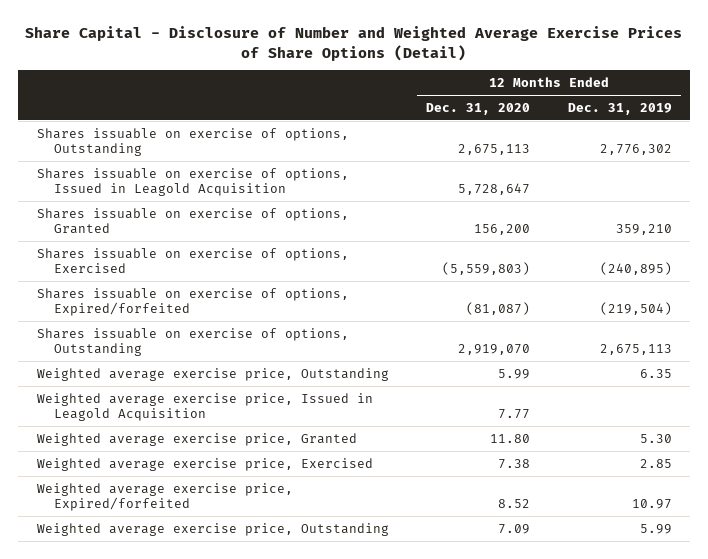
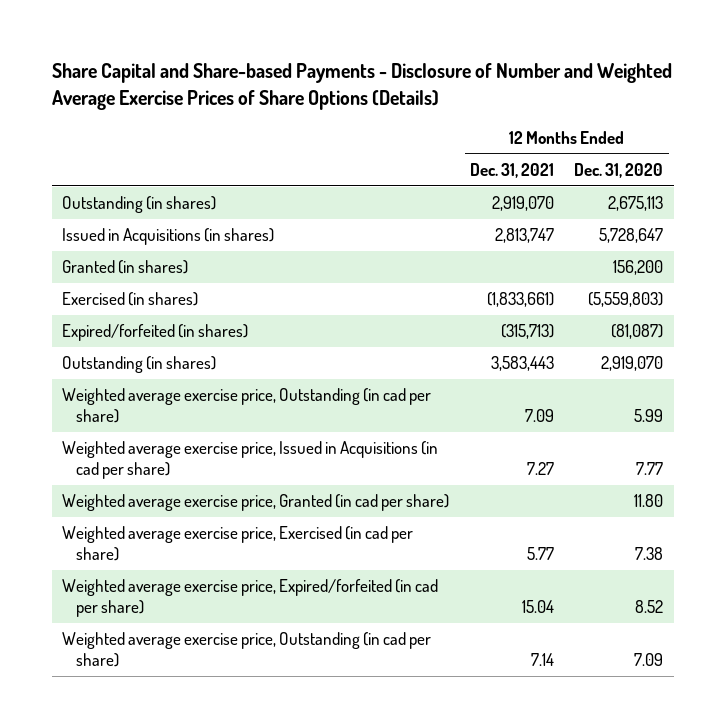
[25,25,683,61] Share Capital - Disclosure of Number and Weighted Average Exercise Prices of Share Options (Detail) -> [51,63,672,110] Share Capital and Share-based Payments - Disclosure of Number and Weighted Average Exercise Prices of Share Options (Details)
[567,102,672,115] Dec. 31, 2019 -> none
none -> [469,162,554,178] Dec. 31, 2021
[36,127,349,156] Shares issuable on exercise of options, Outstanding -> [62,196,217,214] Outstanding (in shares)
[36,167,349,196] Shares issuable on exercise of options, Issued in Leagold Acquisition -> [62,228,275,246] Issued in Acquisitions (in shares)
[36,207,349,234] Shares issuable on exercise of options, Granted -> [62,260,189,275] Granted (in shares)
[36,247,349,273] Shares issuable on exercise of options, Exercised -> [62,292,199,307] Exercised (in shares)
[36,287,349,316] Shares issuable on exercise of options, Expired/forfeited -> [62,324,249,342] Expired/forfeited (in shares)
[36,327,349,356] Shares issuable on exercise of options, Outstanding -> [62,356,217,374] Outstanding (in shares)
[36,367,389,381] Weighted average exercise price, Outstanding -> [62,388,432,424] Weighted average exercise price, Outstanding (in cad per share)
[36,392,373,421] Weighted average exercise price, Issued in Leagold Acquisition -> [62,441,439,480] Weighted average exercise price, Issued in Acquisitions (in cad per share)
[36,432,357,446] Weighted average exercise price, Granted -> [62,494,450,512] Weighted average exercise price, Granted (in cad per share)
[36,457,373,471] Weighted average exercise price, Exercised -> [62,526,414,562] Weighted average exercise price, Exercised (in cad per share)
[36,482,293,511] Weighted average exercise price, Expired/forfeited -> [62,579,439,618] Weighted average exercise price, Expired/forfeited (in cad per share)
[36,522,389,536] Weighted average exercise price, Outstanding -> [62,632,432,668] Weighted average exercise price, Outstanding (in cad per share)

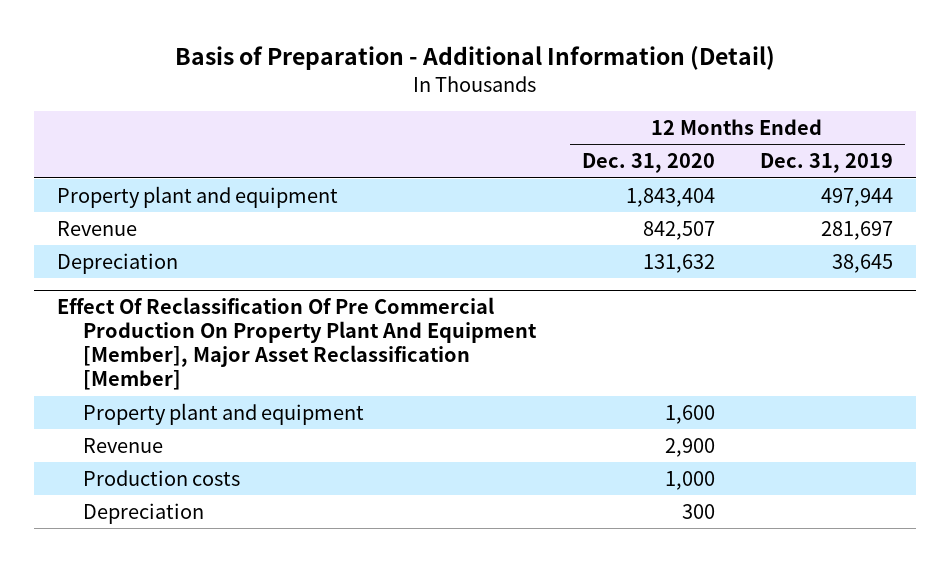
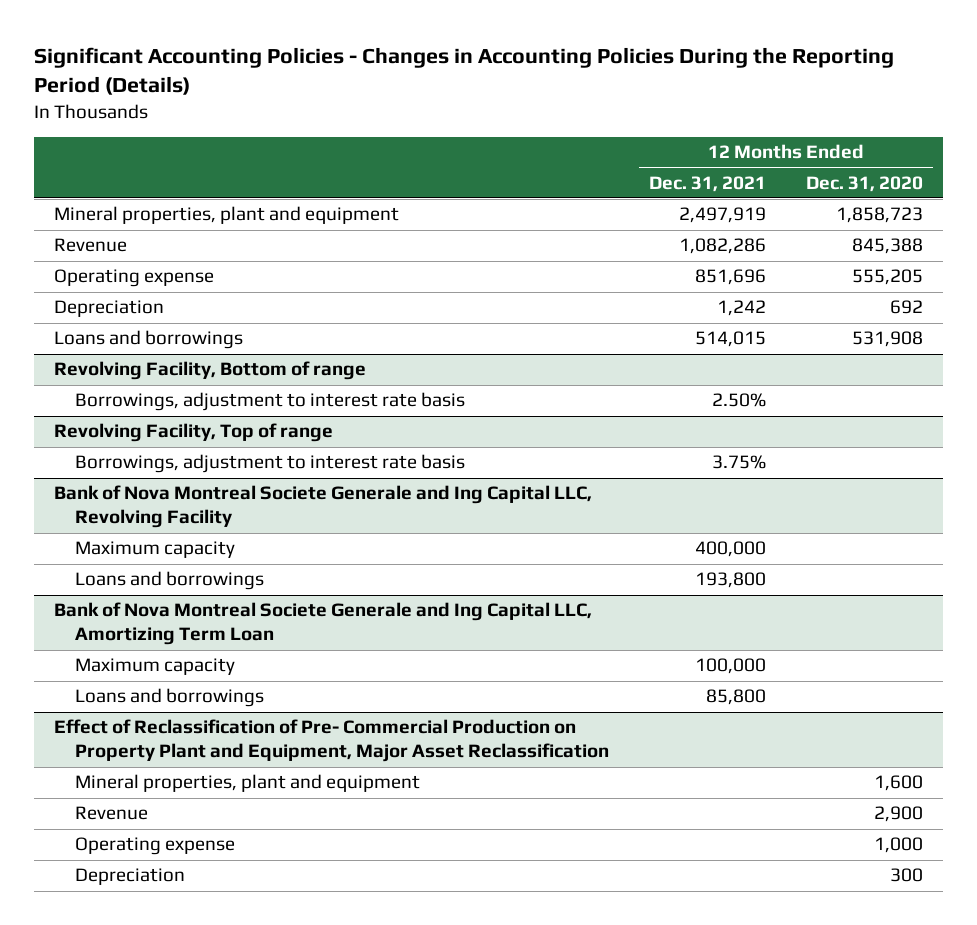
[175,45,776,70] Basis of Preparation - Additional Information (Detail) -> [33,47,894,96] Significant Accounting Policies - Changes in Accounting Policies During the Reporting Period (Details)
[760,153,894,174] Dec. 31, 2019 -> none
none -> [648,175,766,192] Dec. 31, 2021
[56,185,338,208] Property plant and equipment -> [53,206,399,225] Mineral properties, plant and equipment
[625,187,715,207] 1,843,404 -> [835,207,923,224] 1,858,723
[642,220,715,240] 842,507 -> [851,238,923,255] 845,388
none -> [53,269,214,288] Operating expense
[642,253,715,273] 131,632 -> [889,300,923,315] 692
none -> [53,330,243,350] Loans and borrowings
none -> [53,361,366,381] Revolving Facility, Bottom of range
none -> [74,392,465,412] Borrowings, adjustment to interest rate basis
none -> [53,423,333,443] Revolving Facility, Top of range
none -> [74,454,465,474] Borrowings, adjustment to interest rate basis
none -> [53,485,592,529] Bank of Nova Montreal Societe Generale and Ing Capital LLC, Revolving Facility
none -> [74,541,235,559] Maximum capacity
none -> [74,571,264,591] Loans and borrowings
none -> [53,602,592,646] Bank of Nova Montreal Societe Generale and Ing Capital LLC, Amortizing Term Loan
none -> [74,658,235,676] Maximum capacity
none -> [74,688,264,708] Loans and borrowings
[56,296,537,391] Effect Of Reclassification Of Pre Commercial Production On Property Plant And Equipment [Member], Major Asset Reclassification [Member] -> [53,719,609,763] Effect of Reclassification of Pre- Commercial Production on Property Plant and Equipment, Major Asset Reclassification
[82,402,364,425] Property plant and equipment -> [74,774,420,793] Mineral properties, plant and equipment
[82,469,240,486] Production costs -> [74,837,235,856] Operating expense

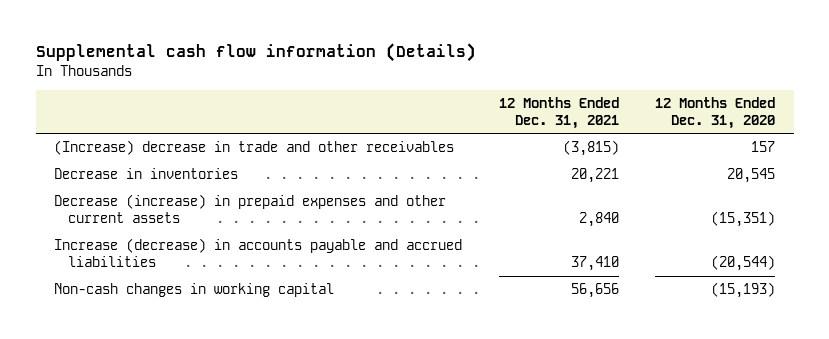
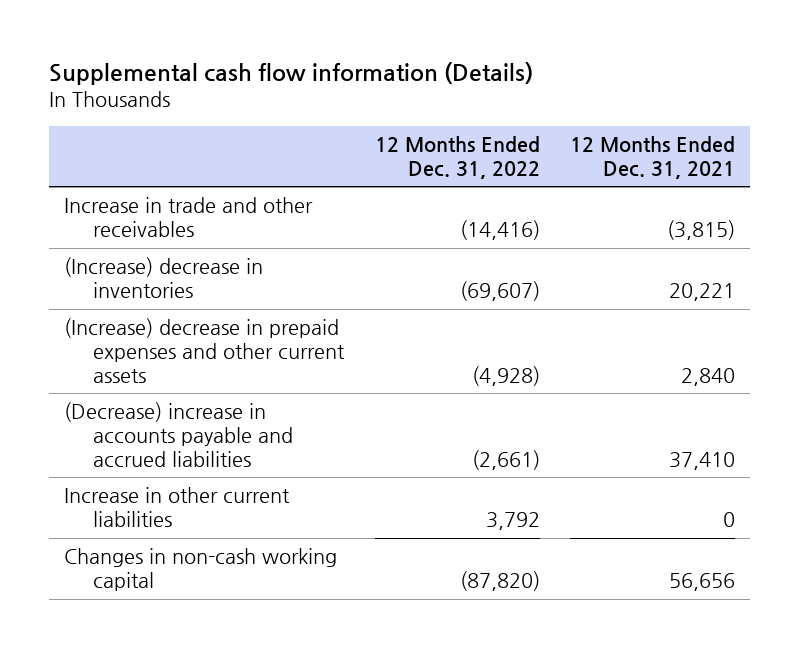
[655,96,776,129] 12 Months Ended Dec. 31, 2020 -> none
none -> [374,135,540,179] 12 Months Ended Dec. 31, 2022
[54,140,455,156] (Increase) decrease in trade and other receivables -> [64,197,314,238] Increase in trade and other receivables
[54,168,239,180] Decrease in inventories -> [64,257,264,299] (Increase) decrease in inventories
[54,194,447,224] Decrease (increase) in prepaid expenses and other current assets -> [64,318,346,383] (Increase) decrease in prepaid expenses and other current assets
[54,238,463,268] Increase (decrease) in accounts payable and accrued liabilities -> [64,402,294,467] (Decrease) increase in accounts payable and accrued liabilities
none -> [64,487,291,528] Increase in other current liabilities
[54,283,335,298] Non-cash changes in working capital -> [64,548,338,592] Changes in non-cash working capital

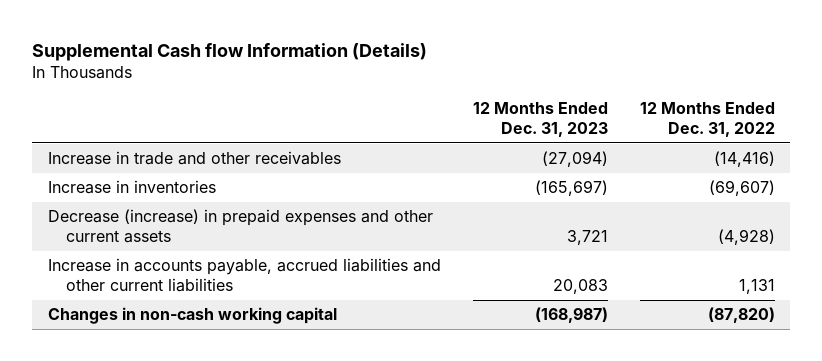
[49,61,534,85] Supplemental cash flow information (Details) -> [32,42,428,61] Supplemental Cash flow Information (Details)
[569,135,735,179] 12 Months Ended Dec. 31, 2021 -> none
none -> [472,101,608,137] 12 Months Ended Dec. 31, 2023
[64,487,291,528] Increase in other current liabilities -> none
[64,257,264,299] (Increase) decrease in inventories -> [47,180,216,195] Increase in inventories
[64,318,346,383] (Increase) decrease in prepaid expenses and other current assets -> [47,209,433,244] Decrease (increase) in prepaid expenses and other current assets
[64,402,294,467] (Decrease) increase in accounts payable and accrued liabilities -> [47,258,441,293] Increase in accounts payable, accrued liabilities and other current liabilities
[471,449,540,470] (2,661) -> [738,279,775,295] 1,131

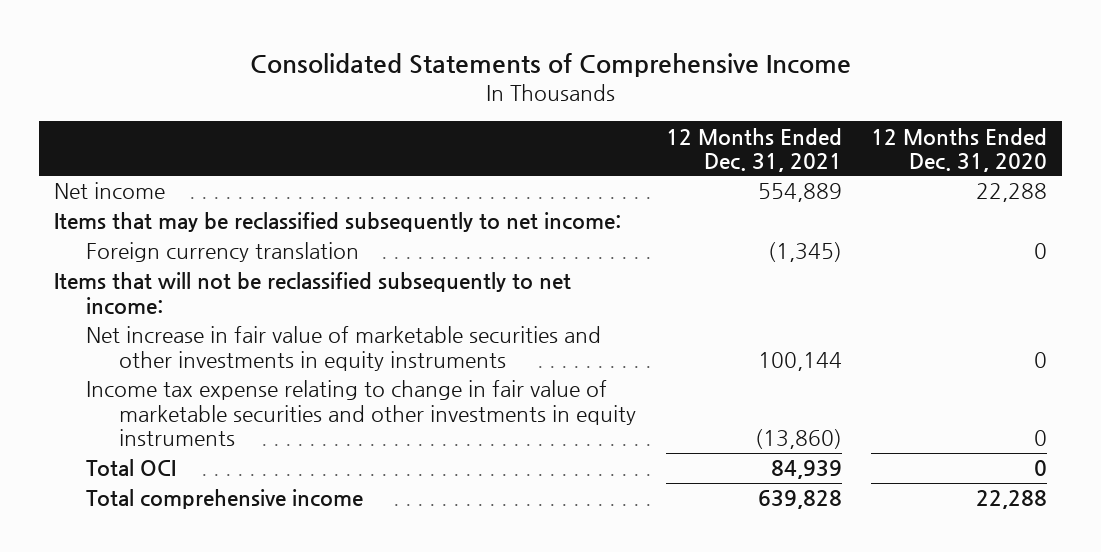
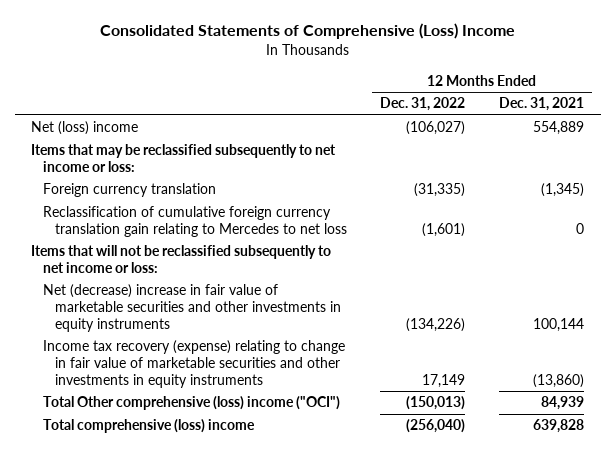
[249,52,851,77] Consolidated Statements of Comprehensive Income -> [99,23,515,40] Consolidated Statements of Comprehensive (Loss) Income
[871,127,1048,172] 12 Months Ended Dec. 31, 2020 -> none
none -> [380,97,466,112] Dec. 31, 2022
[53,182,165,200] Net income -> [31,121,139,136] Net (loss) income
[53,212,621,233] Items that may be reclassified subsequently to net income: -> [31,144,337,172] Items that may be reclassified subsequently to net income or loss:
none -> [43,206,347,237] Reclassification of cumulative foreign currency translation gain relating to Mercedes to net loss
[53,272,571,315] Items that will not be reclassified subsequently to net income: -> [31,245,332,273] Items that will not be reclassified subsequently to net income or loss:
[86,326,602,371] Net increase in fair value of marketable securities and other investments in equity instruments -> [43,284,341,332] Net (decrease) increase in fair value of marketable securities and other investments in equity instruments
[86,380,636,447] Income tax expense relating to change in fair value of marketable securities and other investments in equity instruments -> [43,340,346,388] Income tax recovery (expense) relating to change in fair value of marketable securities and other investments in equity instruments
[86,459,177,477] Total OCI -> [43,396,341,411] Total Other comprehensive (loss) income ("OCI")
[86,489,364,510] Total comprehensive income -> [43,419,256,434] Total comprehensive (loss) income

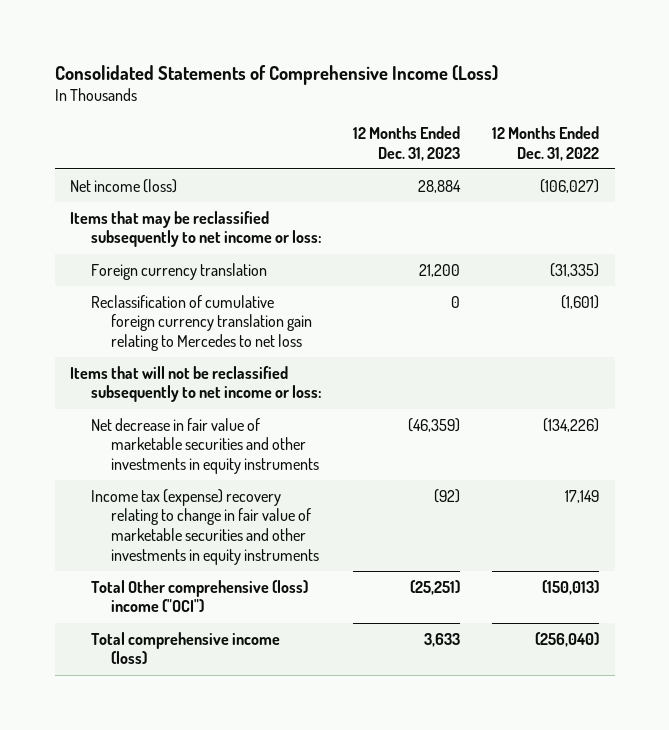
[99,23,515,40] Consolidated Statements of Comprehensive (Loss) Income -> [54,64,498,85] Consolidated Statements of Comprehensive Income (Loss)
[499,97,585,112] Dec. 31, 2021 -> none
none -> [353,126,461,161] 12 Months Ended Dec. 31, 2023
[31,121,139,136] Net (loss) income -> [70,178,178,193] Net income (loss)
[43,284,341,332] Net (decrease) increase in fair value of marketable securities and other investments in equity instruments -> [90,417,320,475] Net decrease in fair value of marketable securities and other investments in equity instruments
[43,340,346,388] Income tax recovery (expense) relating to change in fair value of marketable securities and other investments in equity instruments -> [90,488,320,565] Income tax (expense) recovery relating to change in fair value of marketable securities and other investments in equity instruments
[43,419,256,434] Total comprehensive (loss) income -> [90,631,280,665] Total comprehensive income (loss)

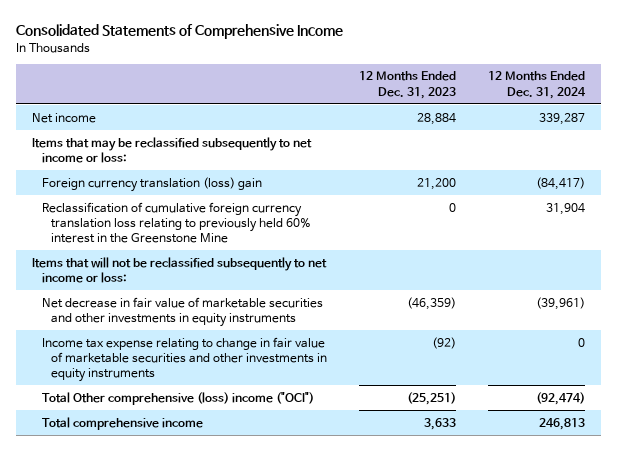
[54,64,498,85] Consolidated Statements of Comprehensive Income (Loss) -> [16,24,344,40] Consolidated Statements of Comprehensive Income
[491,126,599,161] 12 Months Ended Dec. 31, 2022 -> none
none -> [487,71,586,99] 12 Months Ended Dec. 31, 2024
[70,178,178,193] Net income (loss) -> [32,112,97,123] Net income
[90,262,267,280] Foreign currency translation -> [41,176,262,192] Foreign currency translation (loss) gain
[90,294,313,352] Reclassification of cumulative foreign currency translation gain relating to Mercedes to net loss -> [41,201,312,244] Reclassification of cumulative foreign currency translation loss relating to previously held 60% interest in the Greenstone Mine
[90,488,320,565] Income tax (expense) recovery relating to change in fair value of marketable securities and other investments in equity instruments -> [41,336,328,383] Income tax expense relating to change in fair value of marketable securities and other investments in equity instruments
[90,631,280,665] Total comprehensive income (loss) -> [41,416,203,430] Total comprehensive income

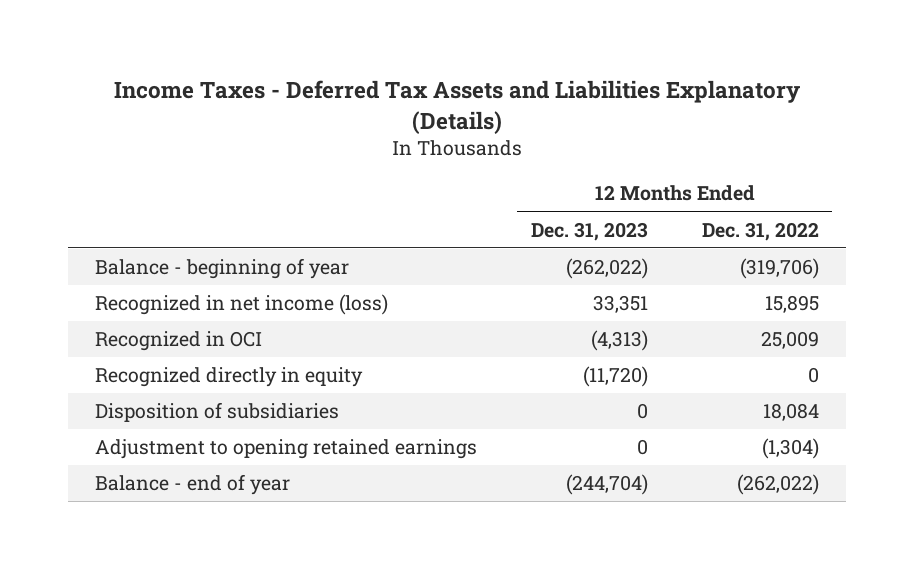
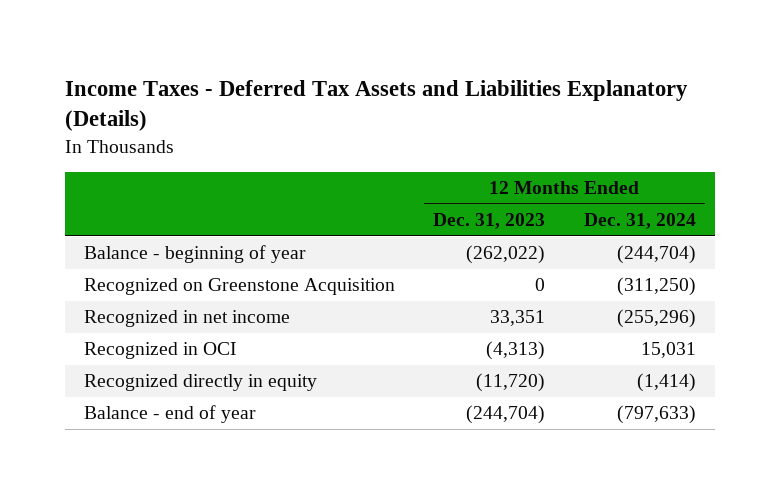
[701,221,819,241] Dec. 31, 2022 -> none
none -> [583,213,696,230] Dec. 31, 2024
none -> [84,278,396,296] Recognized on Greenstone Acquisition
[94,294,388,316] Recognized in net income (loss) -> [84,310,291,328] Recognized in net income
[94,402,339,423] Disposition of subsidiaries -> none
[94,439,477,460] Adjustment to opening retained earnings -> none

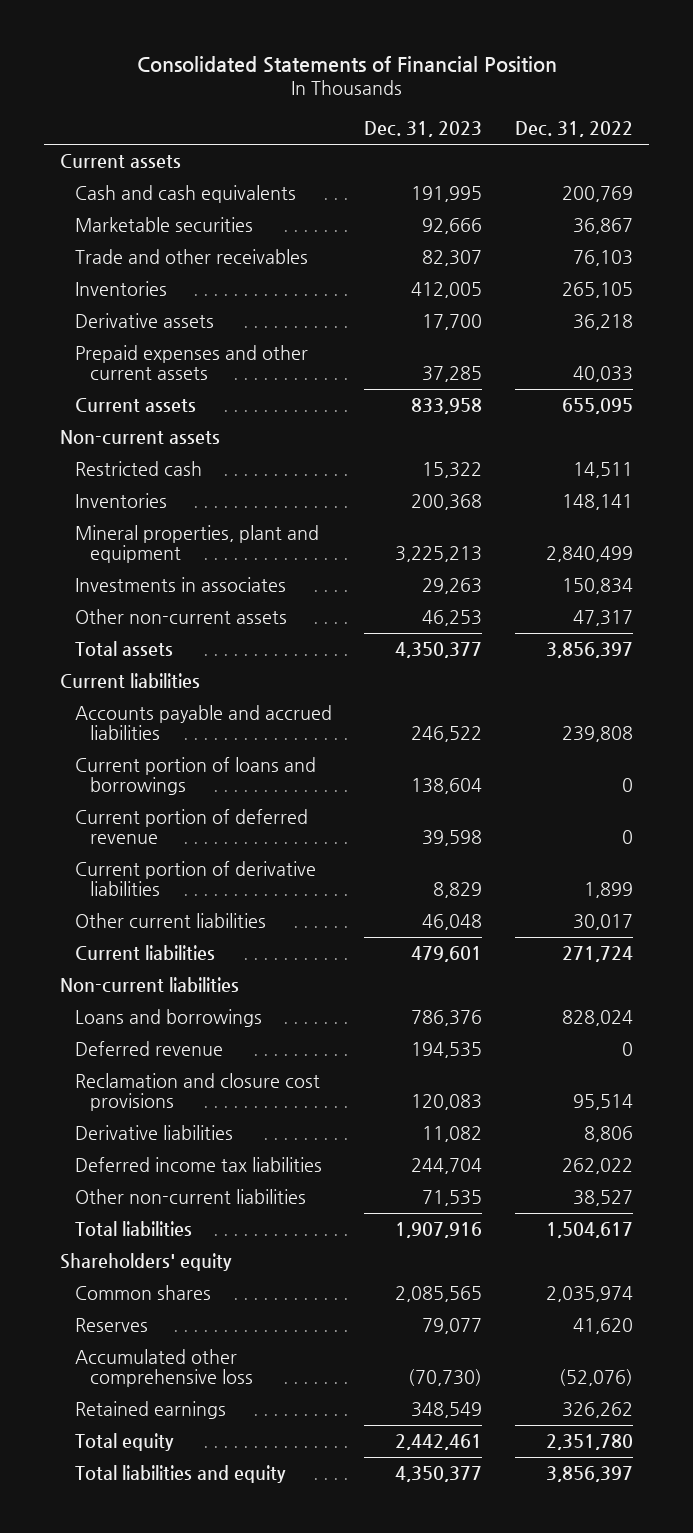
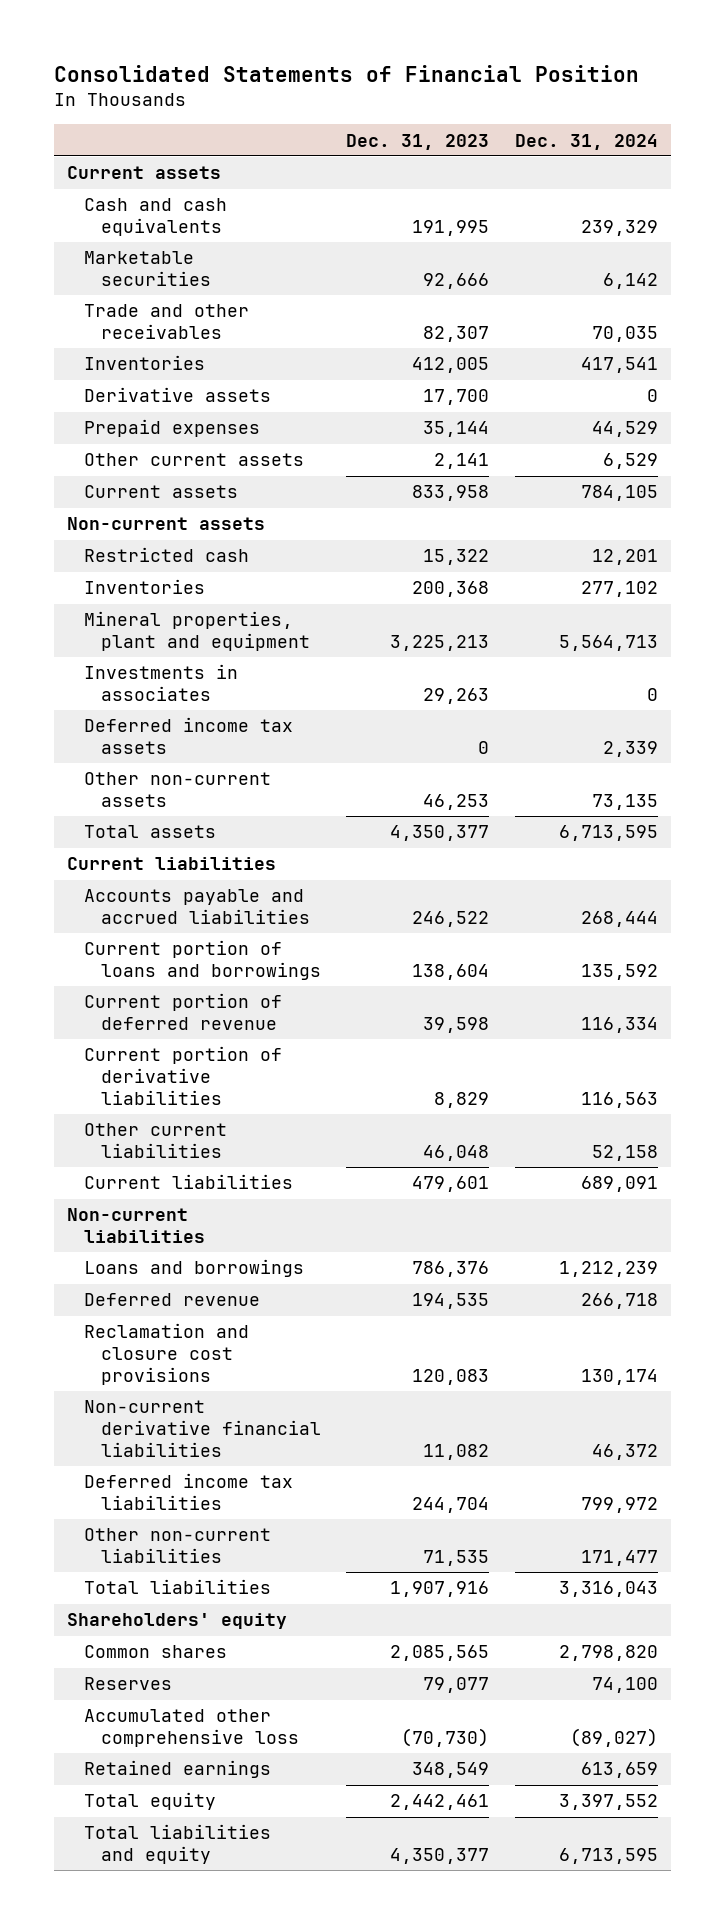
[514,120,633,137] Dec. 31, 2022 -> none
none -> [514,133,658,150] Dec. 31, 2024
none -> [83,419,260,438] Prepaid expenses
[75,345,309,381] Prepaid expenses and other current assets -> [83,453,304,467] Other current assets
[422,366,483,383] 37,285 -> [434,453,490,470] 2,141
none -> [83,717,293,755] Deferred income tax assets
[75,1125,234,1141] Derivative liabilities -> [83,1400,321,1457] Non-current derivative financial liabilities

